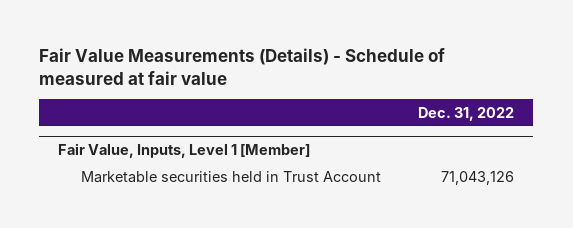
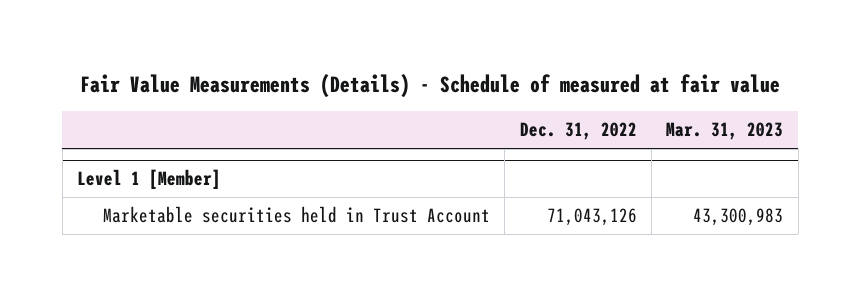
none -> [666,122,784,141] Mar. 31, 2023
[58,142,311,158] Fair Value, Inputs, Level 1 [Member] -> [77,169,222,190] Level 1 [Member]

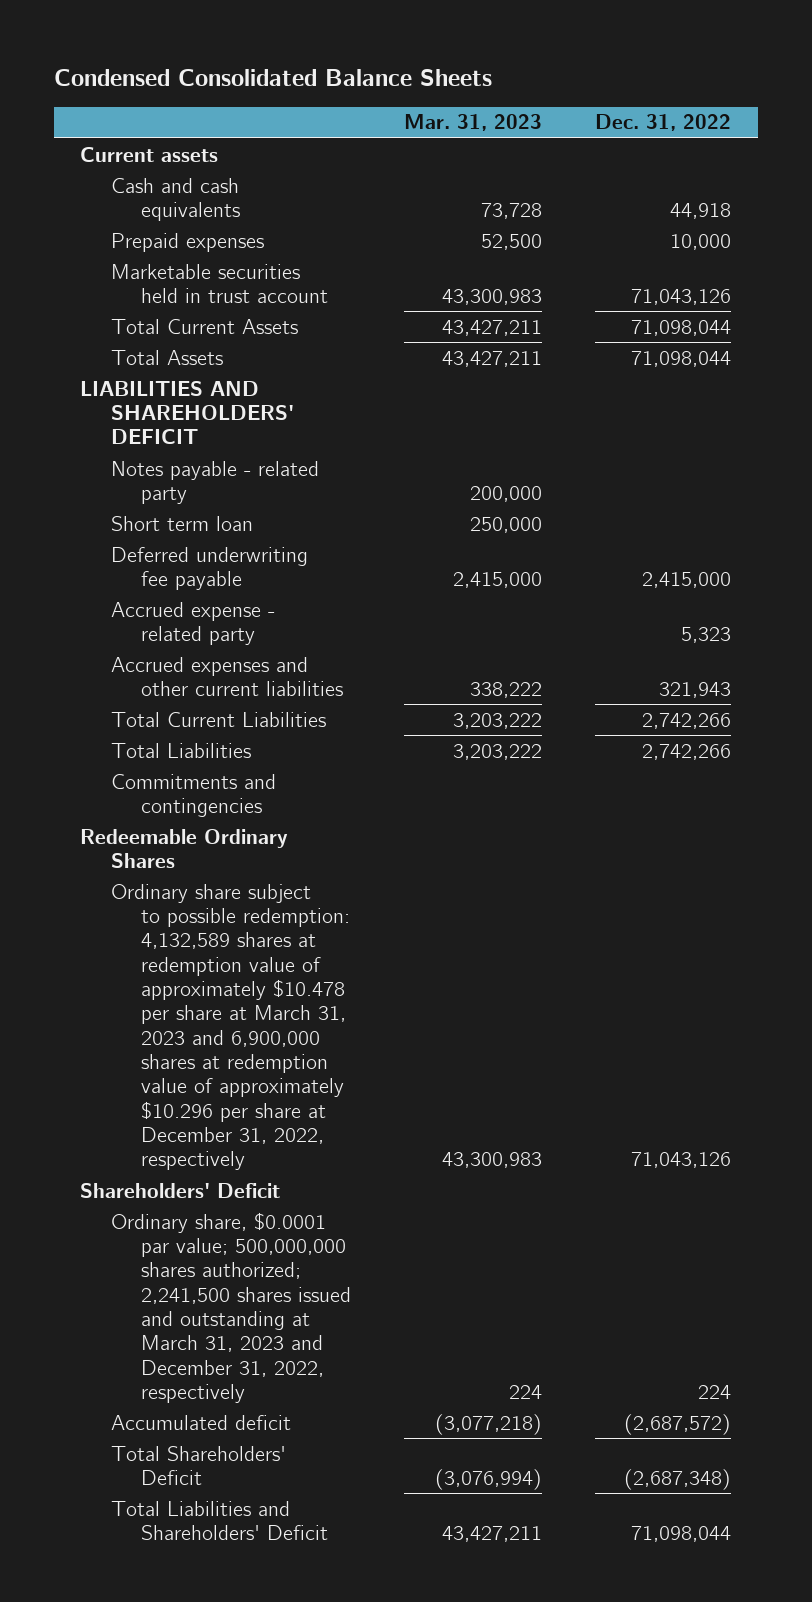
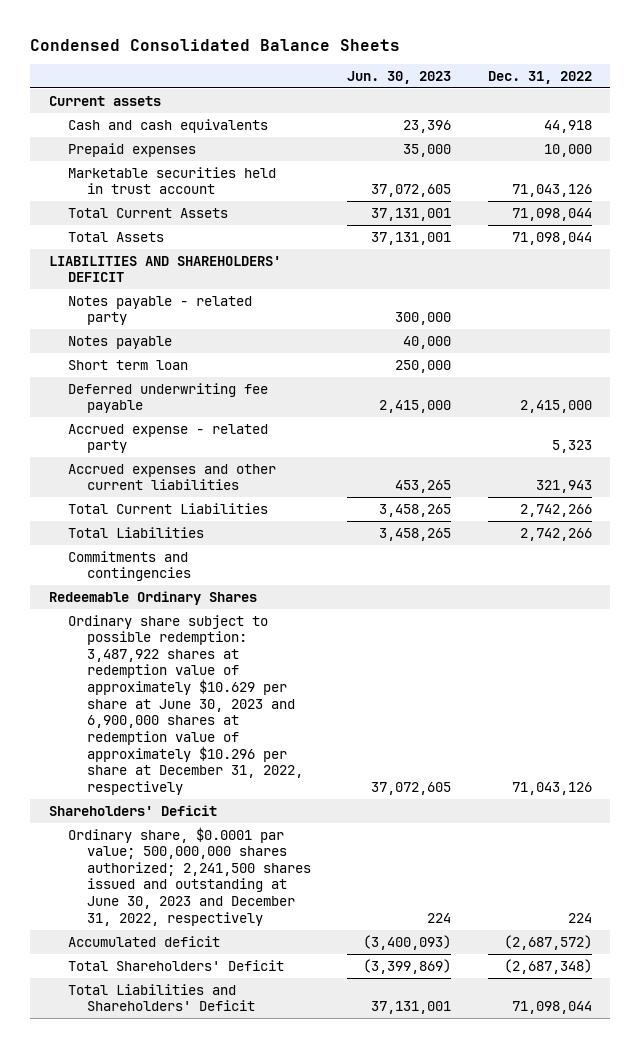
[404,114,543,132] Mar. 31, 2023 -> none
none -> [347,71,452,85] Jun. 30, 2023
none -> [67,335,172,349] Notes payable
[110,883,350,1171] Ordinary share subject to possible redemption: 4,132,589 shares at redemption value of approximately $10.478 per share at March 31, 2023 and 6,900,000 shares at redemption value of approximately $10.296 per share at December 31, 2022, respectively -> [67,614,303,795] Ordinary share subject to possible redemption: 3,487,922 shares at redemption value of approximately $10.629 per share at June 30, 2023 and 6,900,000 shares at redemption value of approximately $10.296 per share at December 31, 2022, respectively
[110,1211,351,1403] Ordinary share, $0.0001 par value; 500,000,000 shares authorized; 2,241,500 shares issued and outstanding at March 31, 2023 and December 31, 2022, respectively -> [67,826,311,926] Ordinary share, $0.0001 par value; 500,000,000 shares authorized; 2,241,500 shares issued and outstanding at June 30, 2023 and December 31, 2022, respectively

